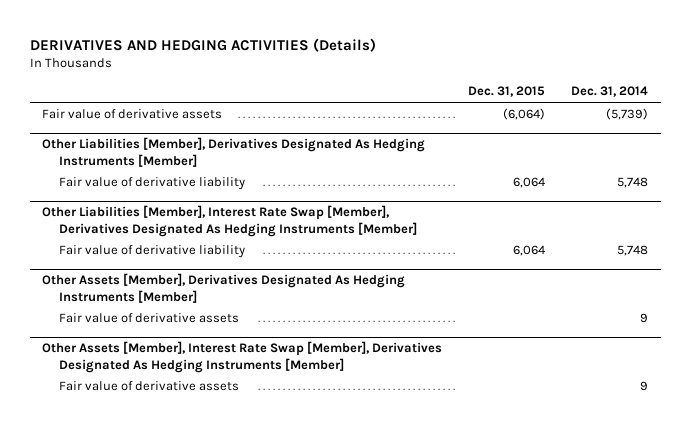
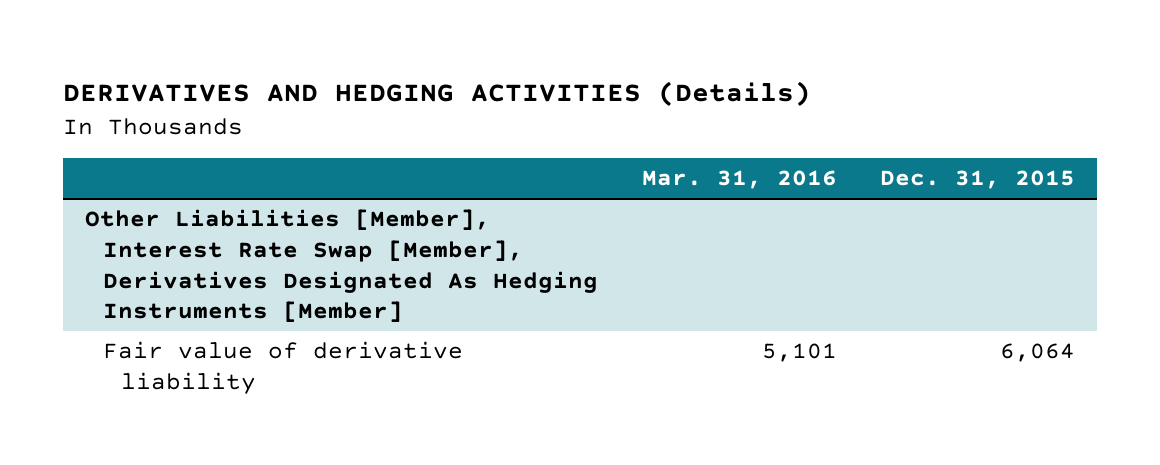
[571,86,649,98] Dec. 31, 2014 -> none
none -> [641,170,837,190] Mar. 31, 2016
[42,108,223,119] Fair value of derivative assets -> none
[42,137,426,167] Other Liabilities [Member], Derivatives Designated As Hedging Instruments [Member] -> none
[58,176,245,190] Fair value of derivative liability -> none
[42,273,406,303] Other Assets [Member], Derivatives Designated As Hedging Instruments [Member] -> none
[58,312,239,323] Fair value of derivative assets -> none
[42,341,443,373] Other Assets [Member], Interest Rate Swap [Member], Derivatives Designated As Hedging Instruments [Member] -> none
[58,380,239,391] Fair value of derivative assets -> none

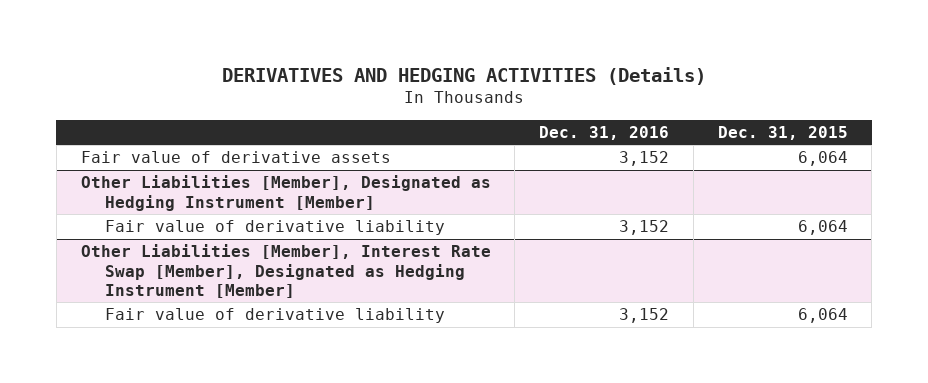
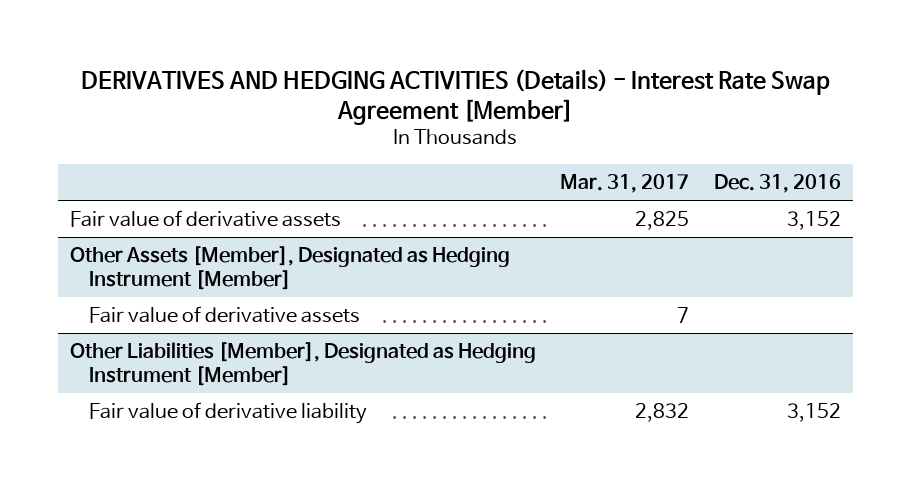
[222,66,707,85] DERIVATIVES AND HEDGING ACTIVITIES (Details) -> [81,69,831,126] DERIVATIVES AND HEDGING ACTIVITIES (Details) - Interest Rate Swap Agreement [Member]
[717,125,848,140] Dec. 31, 2015 -> none
none -> [560,174,690,194] Mar. 31, 2017
none -> [70,246,511,291] Other Assets [Member], Designated as Hedging Instrument [Member]
none -> [89,306,361,324] Fair value of derivative assets
[80,244,491,298] Other Liabilities [Member], Interest Rate Swap [Member], Designated as Hedging Instrument [Member] -> none
[104,308,445,324] Fair value of derivative liability -> none

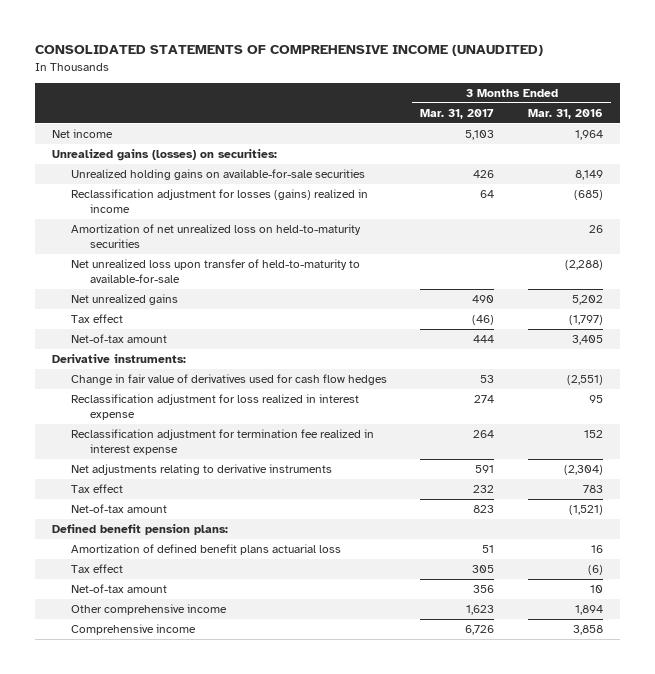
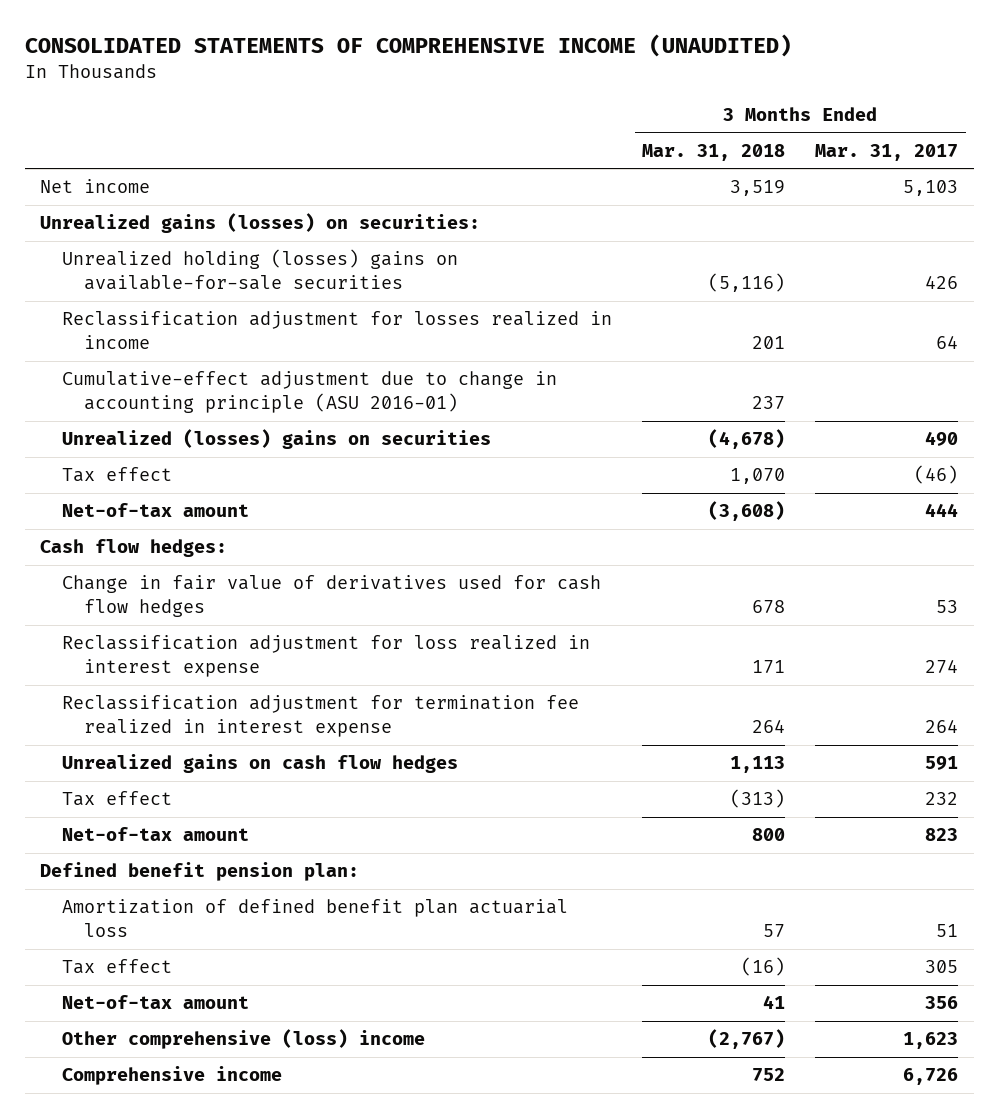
[527,108,603,119] Mar. 31, 2016 -> none
none -> [642,143,786,161] Mar. 31, 2018
[70,224,361,248] Amortization of net unrealized loss on held-to-maturity securities -> none
[70,259,360,283] Net unrealized loss upon transfer of held-to-maturity to available-for-sale -> none
[70,169,365,181] Unrealized holding gains on available-for-sale securities -> [62,249,459,290] Unrealized holding (losses) gains on available-for-sale securities
[70,189,368,213] Reclassification adjustment for losses (gains) realized in income -> [62,311,613,349] Reclassification adjustment for losses realized in income
none -> [62,371,558,413] Cumulative-effect adjustment due to change in accounting principle (ASU 2016-01)
[70,294,178,306] Net unrealized gains -> [62,429,492,450] Unrealized (losses) gains on securities
[51,354,186,364] Derivative instruments: -> [40,539,228,558] Cash flow hedges:
[70,464,332,476] Net adjustments relating to derivative instruments -> [62,754,459,774] Unrealized gains on cash flow hedges
[51,524,228,536] Defined benefit pension plans: -> [40,862,360,882] Defined benefit pension plan:
[70,544,341,556] Amortization of defined benefit plans actuarial loss -> [62,899,569,937] Amortization of defined benefit plan actuarial loss
[70,604,227,616] Other comprehensive income -> [62,1029,426,1050] Other comprehensive (loss) income

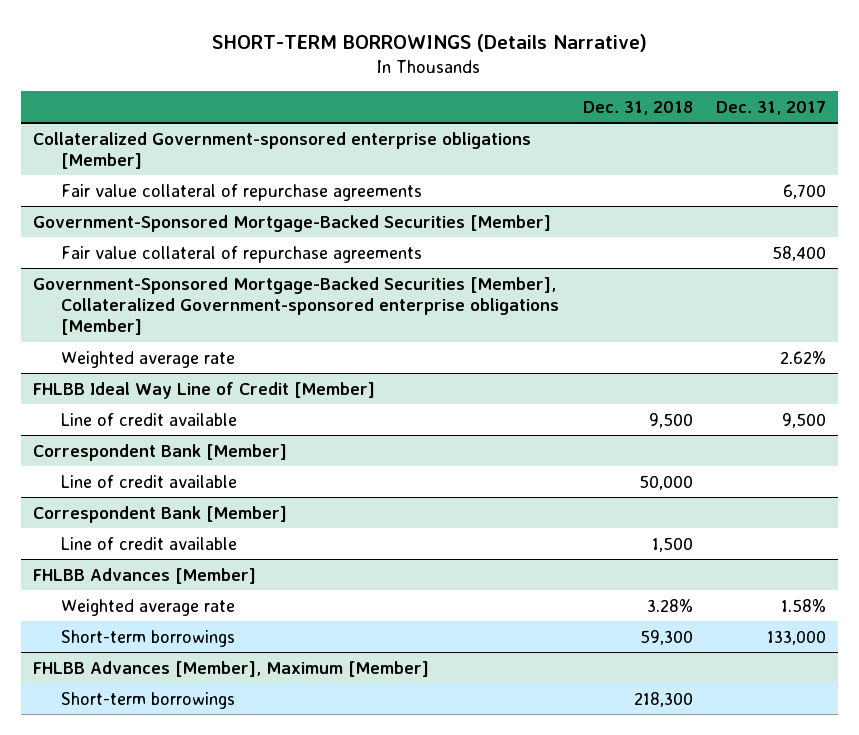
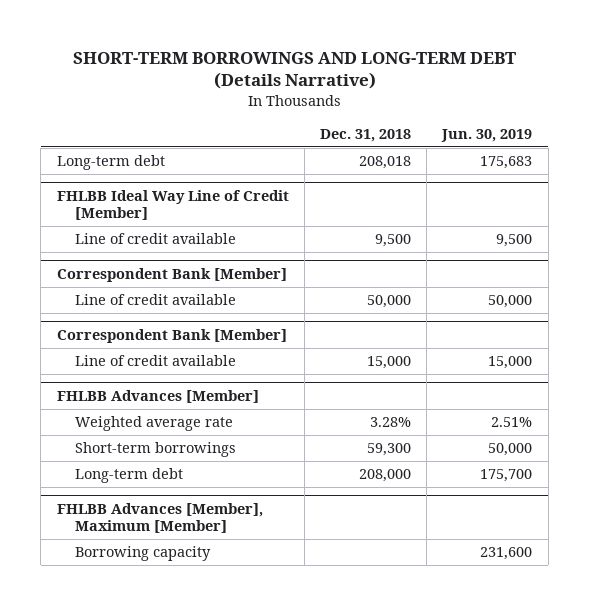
[212,33,648,52] SHORT-TERM BORROWINGS (Details Narrative) -> [72,51,516,90] SHORT-TERM BORROWINGS AND LONG-TERM DEBT (Details Narrative)
[716,100,827,115] Dec. 31, 2017 -> none
none -> [441,128,533,142] Jun. 30, 2019
[32,131,531,169] Collateralized Government-sponsored enterprise obligations [Member] -> none
[61,183,423,201] Fair value collateral of repurchase agreements -> none
[32,214,551,232] Government-Sponsored Mortgage-Backed Securities [Member] -> none
[61,245,423,263] Fair value collateral of repurchase agreements -> none
[32,276,560,336] Government-Sponsored Mortgage-Backed Securities [Member], Collateralized Government-sponsored enterprise obligations [Member] -> none
[61,350,236,368] Weighted average rate -> none
none -> [56,155,165,171] Long-term debt
[651,536,693,552] 1,500 -> [367,356,412,370] 15,000
none -> [74,468,183,484] Long-term debt
[61,691,236,709] Short-term borrowings -> none
none -> [74,546,211,562] Borrowing capacity

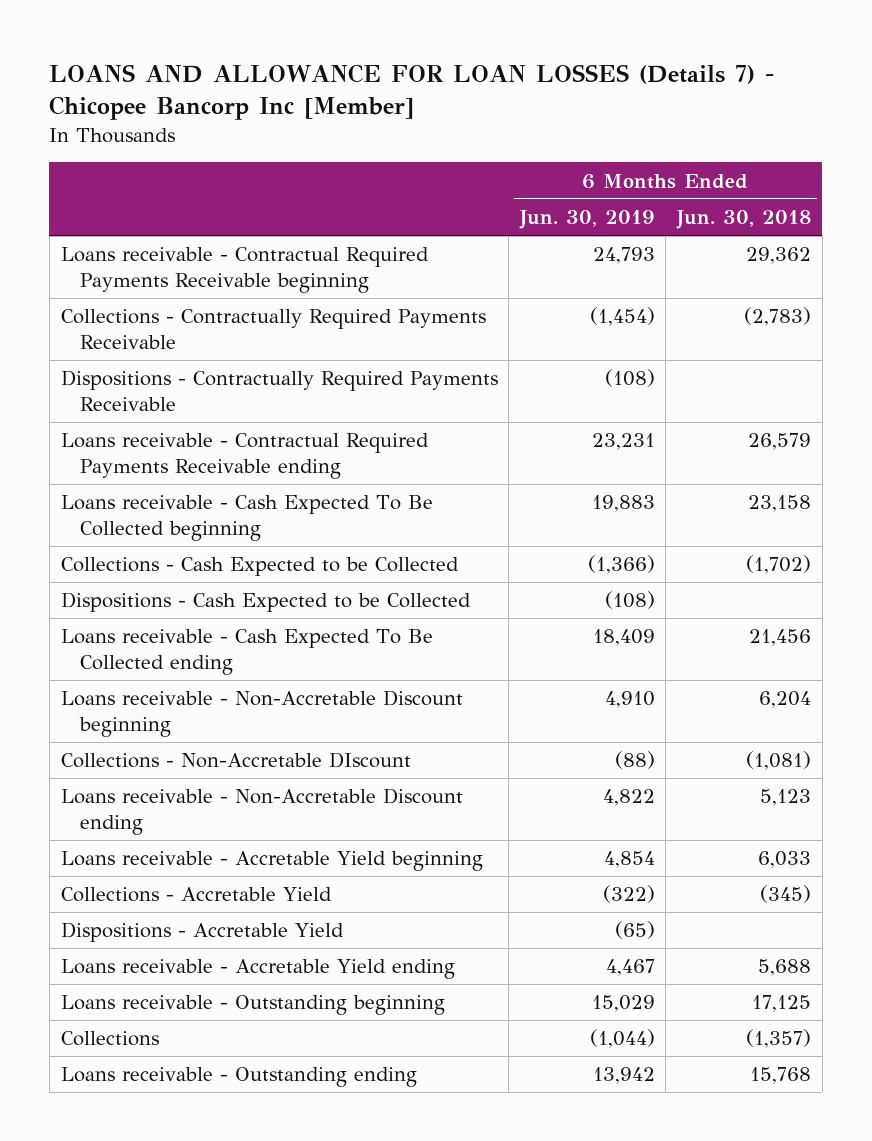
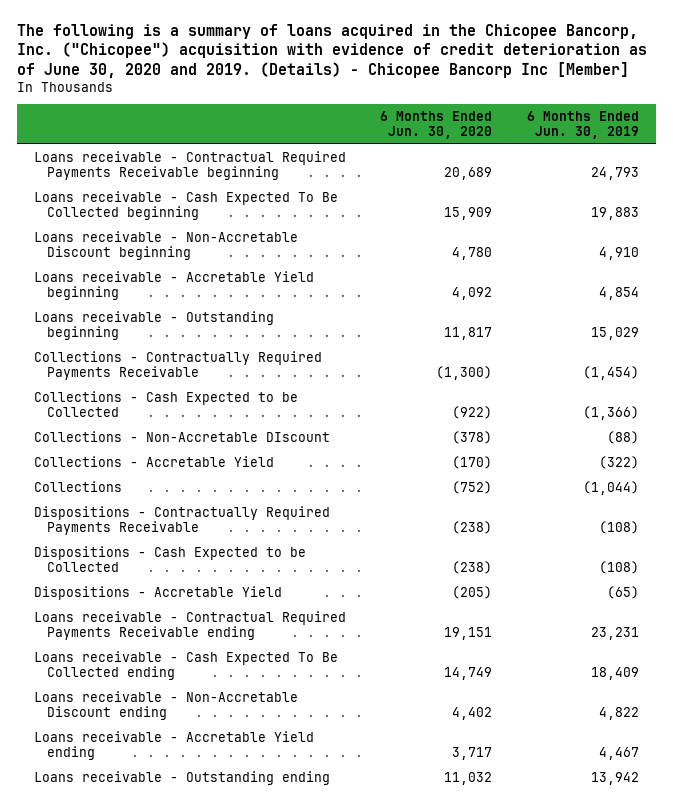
[49,63,775,120] LOANS AND ALLOWANCE FOR LOAN LOSSES (Details 7) - Chicopee Bancorp Inc [Member] -> [16,23,647,78] The following is a summary of loans acquired in the Chicopee Bancorp, Inc. ("Chicopee") acquisition with evidence of credit deterioration as of June 30, 2020 and 2019. (Details) - Chicopee Bancorp Inc [Member]
[675,210,811,230] Jun. 30, 2018 -> none
none -> [380,110,493,139] 6 Months Ended Jun. 30, 2020
[60,995,445,1016] Loans receivable - Outstanding beginning -> [33,310,274,340] Loans receivable - Outstanding beginning
[60,309,486,350] Collections - Contractually Required Payments Receivable -> [33,350,322,380] Collections - Contractually Required Payments Receivable
[60,557,459,577] Collections - Cash Expected to be Collected -> [33,390,298,417] Collections - Cash Expected to be Collected
[60,752,411,769] Collections - Non-Accretable DIscount -> [33,430,330,442] Collections - Non-Accretable DIscount
[60,1031,159,1047] Collections -> [33,480,122,492] Collections
[60,370,498,412] Dispositions - Contractually Required Payments Receivable -> [33,505,330,535] Dispositions - Contractually Required Payments Receivable
[60,592,471,613] Dispositions - Cash Expected to be Collected -> [33,545,306,572] Dispositions - Cash Expected to be Collected
[60,433,429,480] Loans receivable - Contractual Required Payments Receivable ending -> [33,610,346,640] Loans receivable - Contractual Required Payments Receivable ending
[60,629,433,676] Loans receivable - Cash Expected To Be Collected ending -> [33,650,338,680] Loans receivable - Cash Expected To Be Collected ending
[60,788,463,836] Loans receivable - Non-Accretable Discount ending -> [33,690,298,720] Loans receivable - Non-Accretable Discount ending

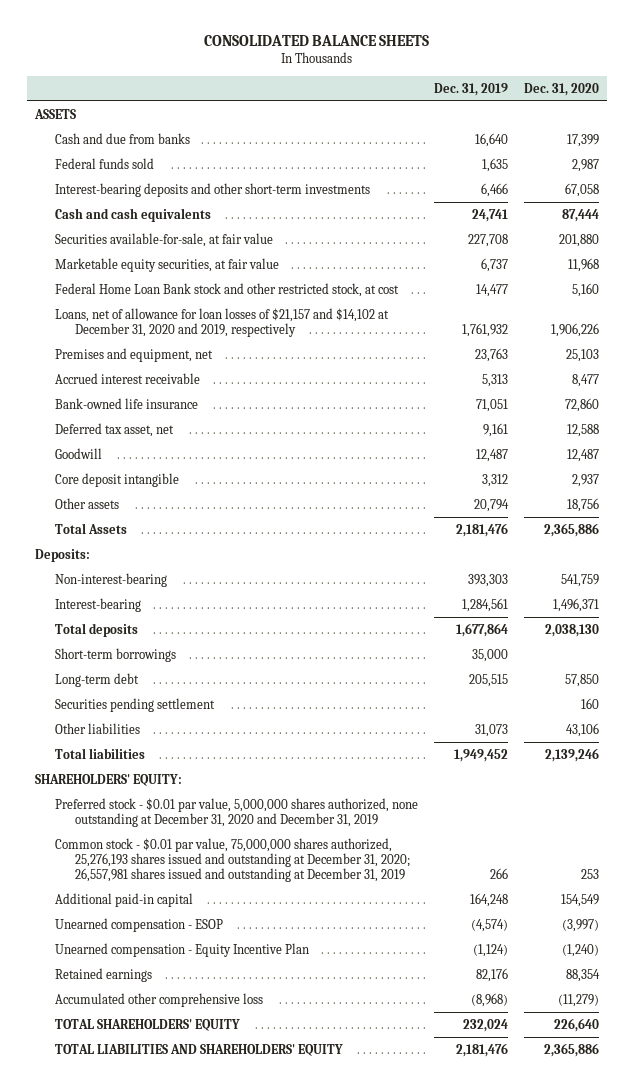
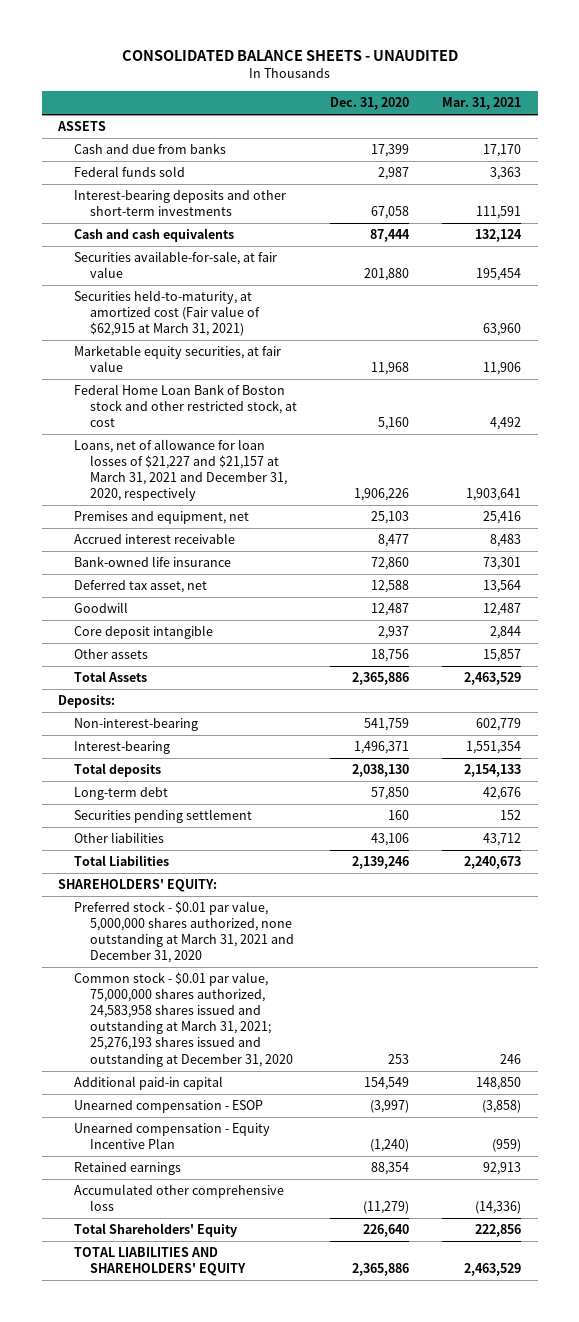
[204,35,430,47] CONSOLIDATED BALANCE SHEETS -> [121,50,458,62] CONSOLIDATED BALANCE SHEETS - UNAUDITED
[434,82,509,96] Dec. 31, 2019 -> none
none -> [442,97,522,111] Mar. 31, 2021
none -> [74,290,261,337] Securities held-to-maturity, at amortized cost (Fair value of $62,915 at March 31, 2021)
[54,282,399,297] Federal Home Loan Bank stock and other restricted stock, at cost -> [74,384,298,428] Federal Home Loan Bank of Boston stock and other restricted stock, at cost
[54,307,389,337] Loans, net of allowance for loan losses of $21,157 and $14,102 at December 31, 2020 and 2019, respectively -> [74,439,288,502] Loans, net of allowance for loan losses of $21,227 and $21,157 at March 31, 2021 and December 31, 2020, respectively
[54,647,176,662] Short-term borrowings -> none
[54,747,145,759] Total liabilities -> [74,855,170,867] Total Liabilities
[54,797,418,827] Preferred stock - $0.01 par value, 5,000,000 shares authorized, none outstanding at December 31, 2020 and December 31, 2019 -> [74,901,295,964] Preferred stock - $0.01 par value, 5,000,000 shares authorized, none outstanding at March 31, 2021 and December 31, 2020
[54,837,410,882] Common stock - $0.01 par value, 75,000,000 shares authorized, 25,276,193 shares issued and outstanding at December 31, 2020; 26,557,981 shares issued and outstanding at December 31, 2019 -> [74,972,294,1067] Common stock - $0.01 par value, 75,000,000 shares authorized, 24,583,958 shares issued and outstanding at March 31, 2021; 25,276,193 shares issued and outstanding at December 31, 2020
[54,1018,240,1031] TOTAL SHAREHOLDERS' EQUITY -> [74,1223,238,1238] Total Shareholders' Equity

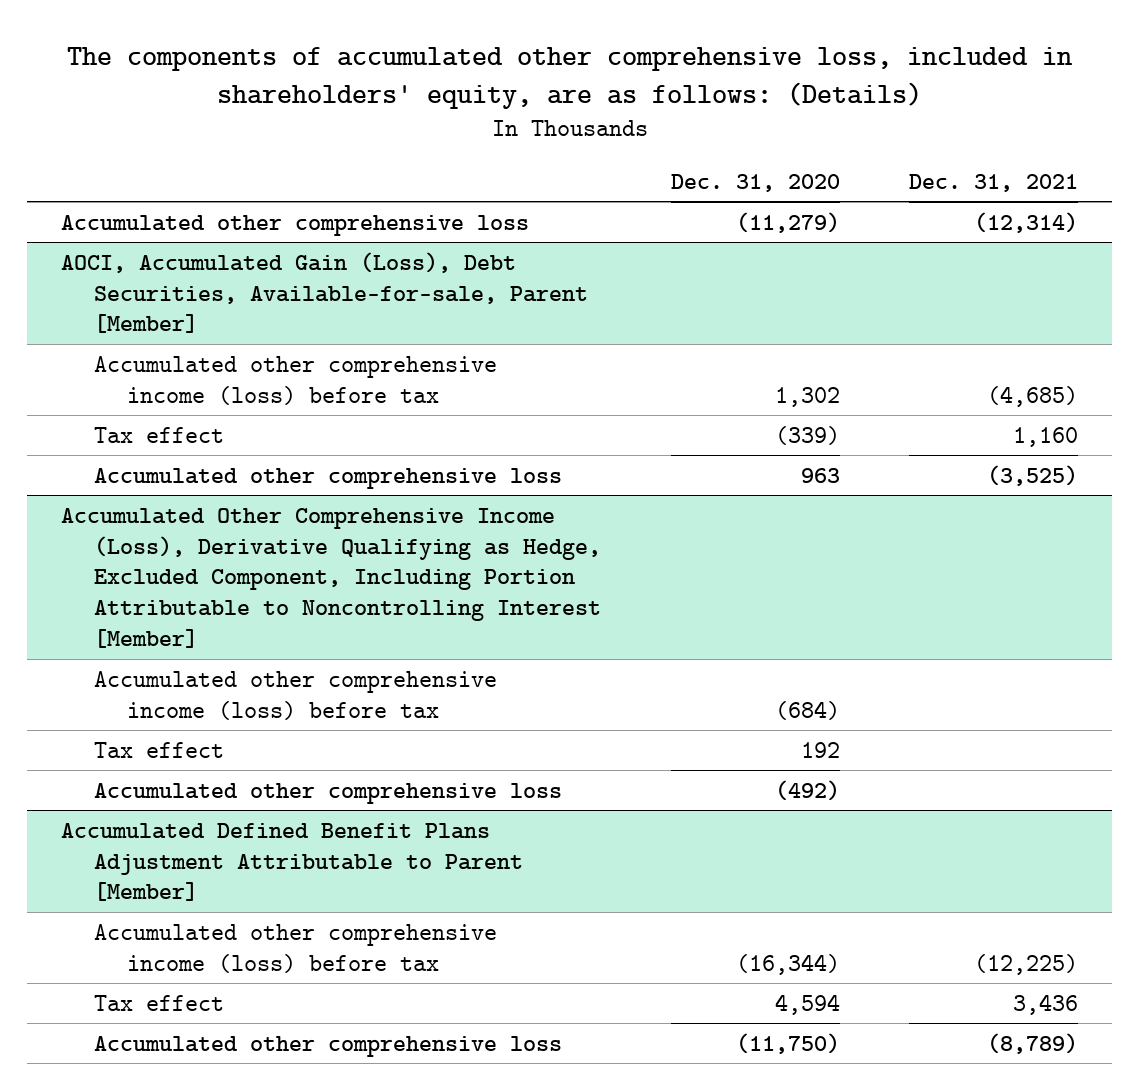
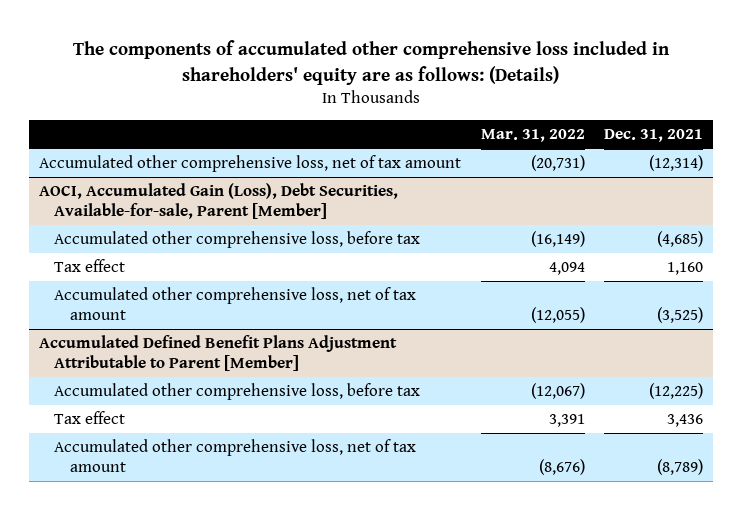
[66,46,1073,110] The components of accumulated other comprehensive loss, included in shareholders' equity, are as follows: (Details) -> [73,40,671,85] The components of accumulated other comprehensive loss included in shareholders' equity are as follows: (Details)
[670,173,840,192] Dec. 31, 2020 -> none
none -> [480,129,585,143] Mar. 31, 2022
[61,214,530,236] Accumulated other comprehensive loss -> [39,155,462,173] Accumulated other comprehensive loss, net of tax amount
[94,355,498,405] Accumulated other comprehensive income (loss) before tax -> [54,231,421,249] Accumulated other comprehensive loss, before tax
[61,507,602,648] Accumulated Other Comprehensive Income (Loss), Derivative Qualifying as Hedge, Excluded Component, Including Portion Attributable to Noncontrolling Interest [Member] -> none
[94,670,498,720] Accumulated other comprehensive income (loss) before tax -> none
[94,741,225,758] Tax effect -> none
[94,782,563,804] Accumulated other comprehensive loss -> none
[94,467,563,489] Accumulated other comprehensive loss -> [54,287,417,320] Accumulated other comprehensive loss, net of tax amount
[94,923,498,973] Accumulated other comprehensive income (loss) before tax -> [54,383,421,401] Accumulated other comprehensive loss, before tax
[94,1035,563,1057] Accumulated other comprehensive loss -> [54,439,417,472] Accumulated other comprehensive loss, net of tax amount

